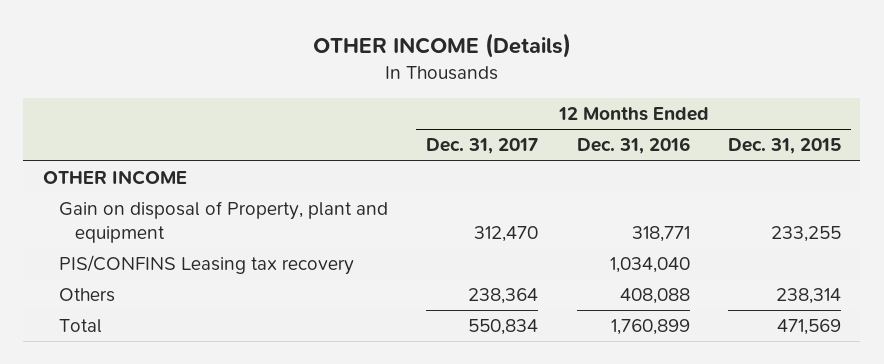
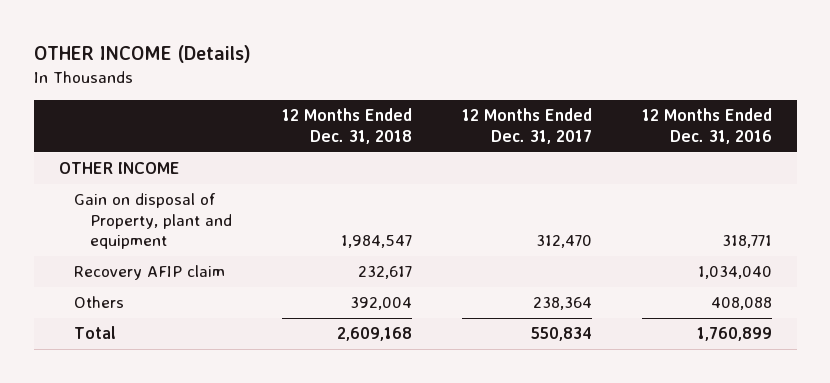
[727,138,841,155] Dec. 31, 2015 -> none
none -> [281,108,412,144] 12 Months Ended Dec. 31, 2018
[58,255,354,276] PIS/CONFINS Leasing tax recovery -> [74,265,226,281] Recovery AFIP claim

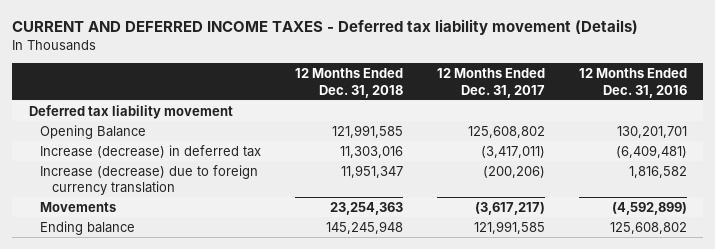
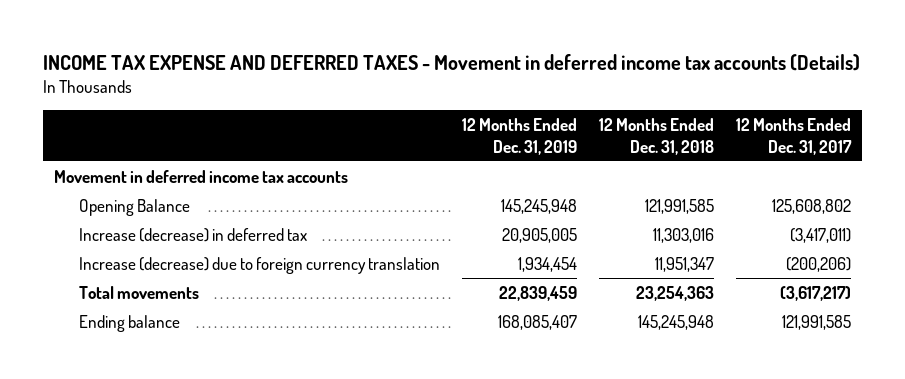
[11,19,638,36] CURRENT AND DEFERRED INCOME TAXES - Deferred tax liability movement (Details) -> [43,53,861,71] INCOME TAX EXPENSE AND DEFERRED TAXES - Movement in deferred income tax accounts (Details)
[578,68,687,98] 12 Months Ended Dec. 31, 2016 -> none
none -> [462,118,578,155] 12 Months Ended Dec. 31, 2019
[28,104,233,119] Deferred tax liability movement -> [54,169,349,183] Movement in deferred income tax accounts
[40,201,117,212] Movements -> [79,285,200,299] Total movements

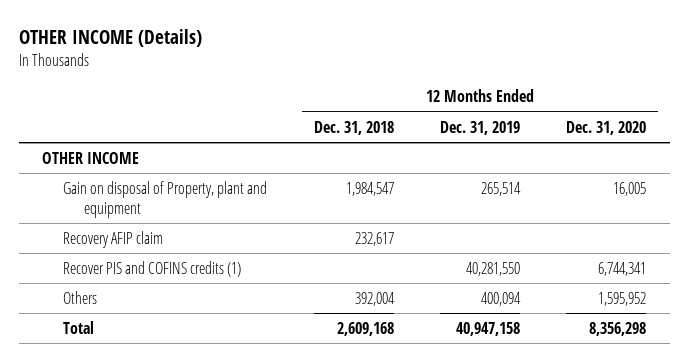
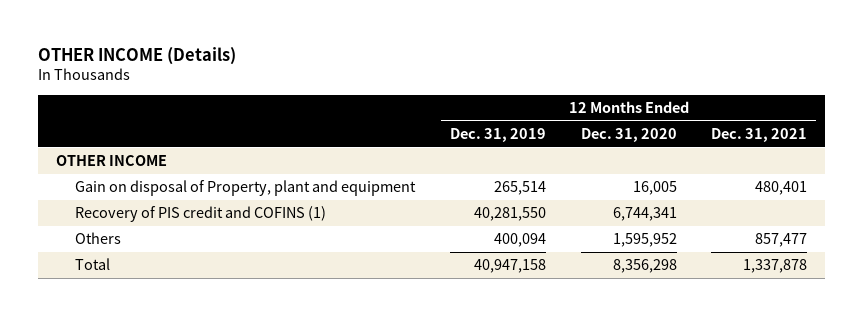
[313,120,394,135] Dec. 31, 2018 -> none
none -> [711,127,808,142] Dec. 31, 2021
[63,230,164,248] Recovery AFIP claim -> none
[63,260,242,277] Recover PIS and COFINS credits (1) -> [75,206,327,223] Recovery of PIS credit and COFINS (1)

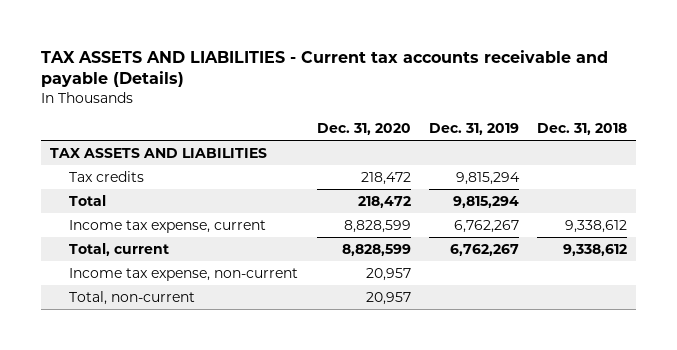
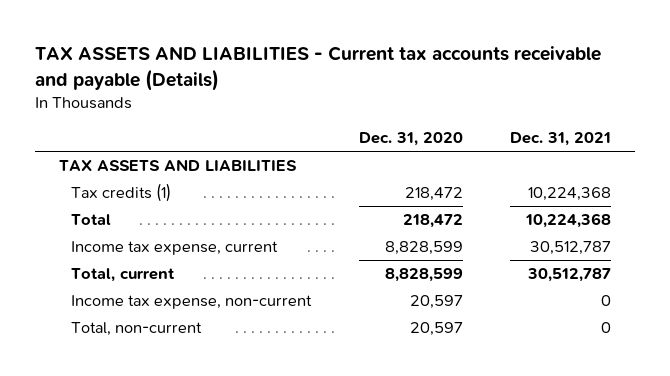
[428,123,519,136] Dec. 31, 2019 -> none
[537,123,628,136] Dec. 31, 2018 -> none
none -> [509,132,611,147] Dec. 31, 2021
[69,170,145,182] Tax credits -> [71,183,172,203] Tax credits (1)
[365,267,411,281] 20,957 -> [409,295,463,310] 20,597
[365,291,411,305] 20,957 -> [409,322,463,337] 20,597

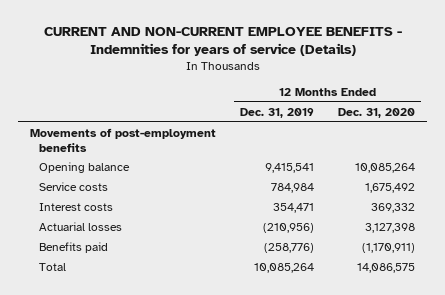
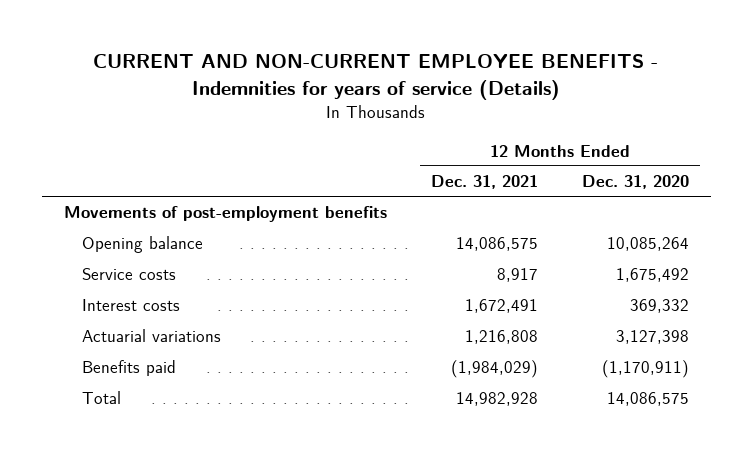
[240,107,315,118] Dec. 31, 2019 -> none
none -> [430,175,538,190] Dec. 31, 2021
[39,221,123,231] Actuarial losses -> [81,329,221,343] Actuarial variations

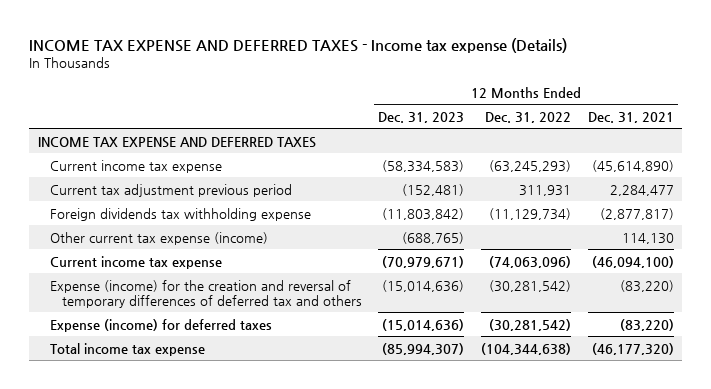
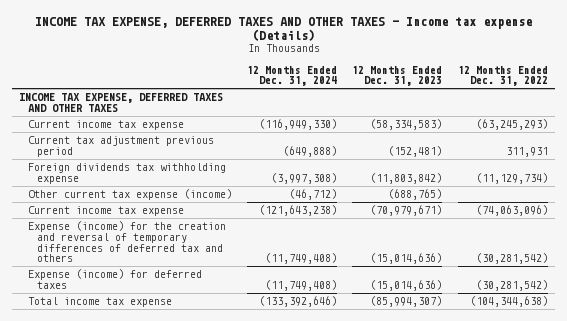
[29,37,568,53] INCOME TAX EXPENSE AND DEFERRED TAXES - Income tax expense (Details) -> [34,16,532,42] INCOME TAX EXPENSE, DEFERRED TAXES AND OTHER TAXES - Income tax expense (Details)
[587,111,674,123] Dec. 31, 2021 -> none
none -> [247,65,338,87] 12 Months Ended Dec. 31, 2024
[37,136,316,148] INCOME TAX EXPENSE AND DEFERRED TAXES -> [19,93,224,113] INCOME TAX EXPENSE, DEFERRED TAXES AND OTHER TAXES

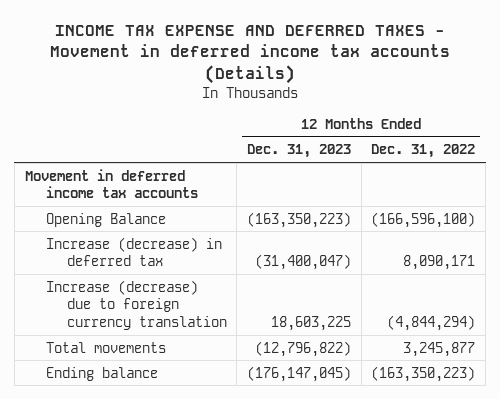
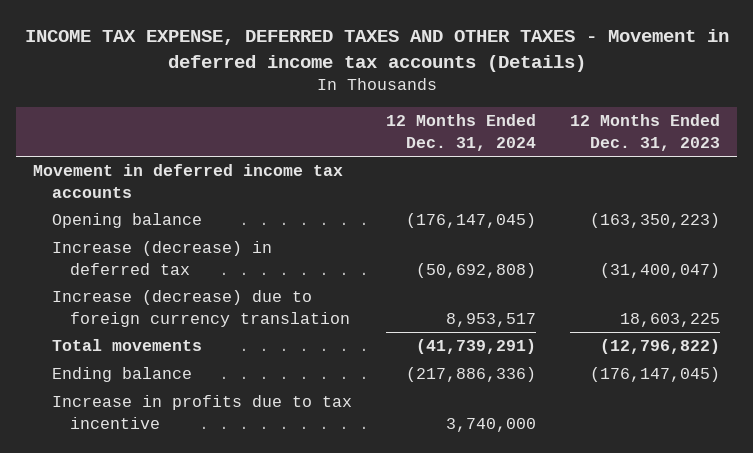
[49,24,450,84] INCOME TAX EXPENSE AND DEFERRED TAXES - Movement in deferred income tax accounts (Details) -> [24,28,729,72] INCOME TAX EXPENSE, DEFERRED TAXES AND OTHER TAXES - Movement in deferred income tax accounts (Details)
[371,144,476,159] Dec. 31, 2022 -> none
none -> [385,114,536,151] 12 Months Ended Dec. 31, 2024
[45,212,166,227] Opening Balance -> [51,213,202,229] Opening balance
none -> [51,395,352,429] Increase in profits due to tax incentive

